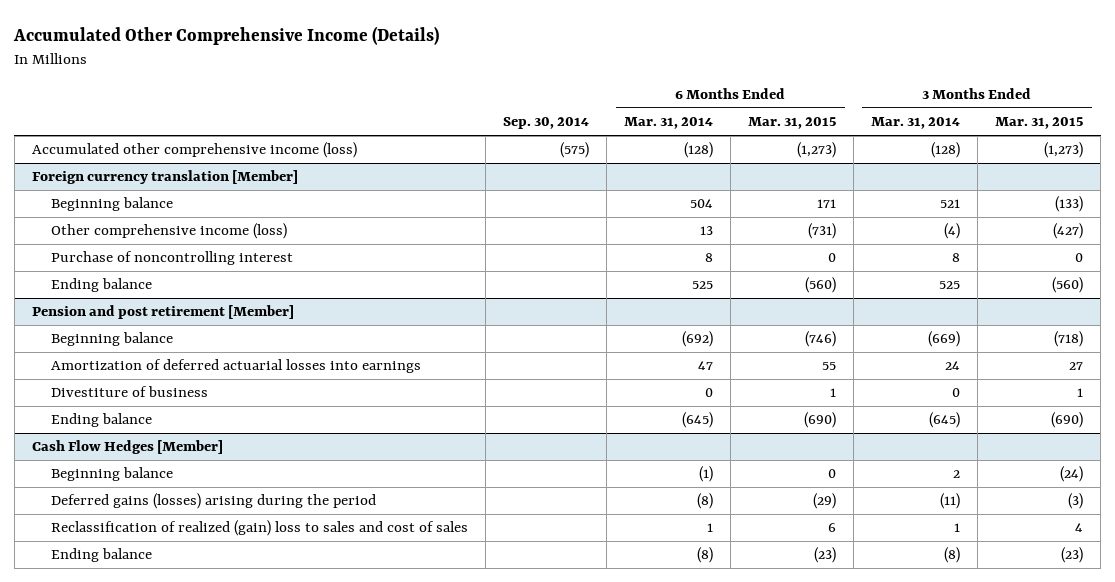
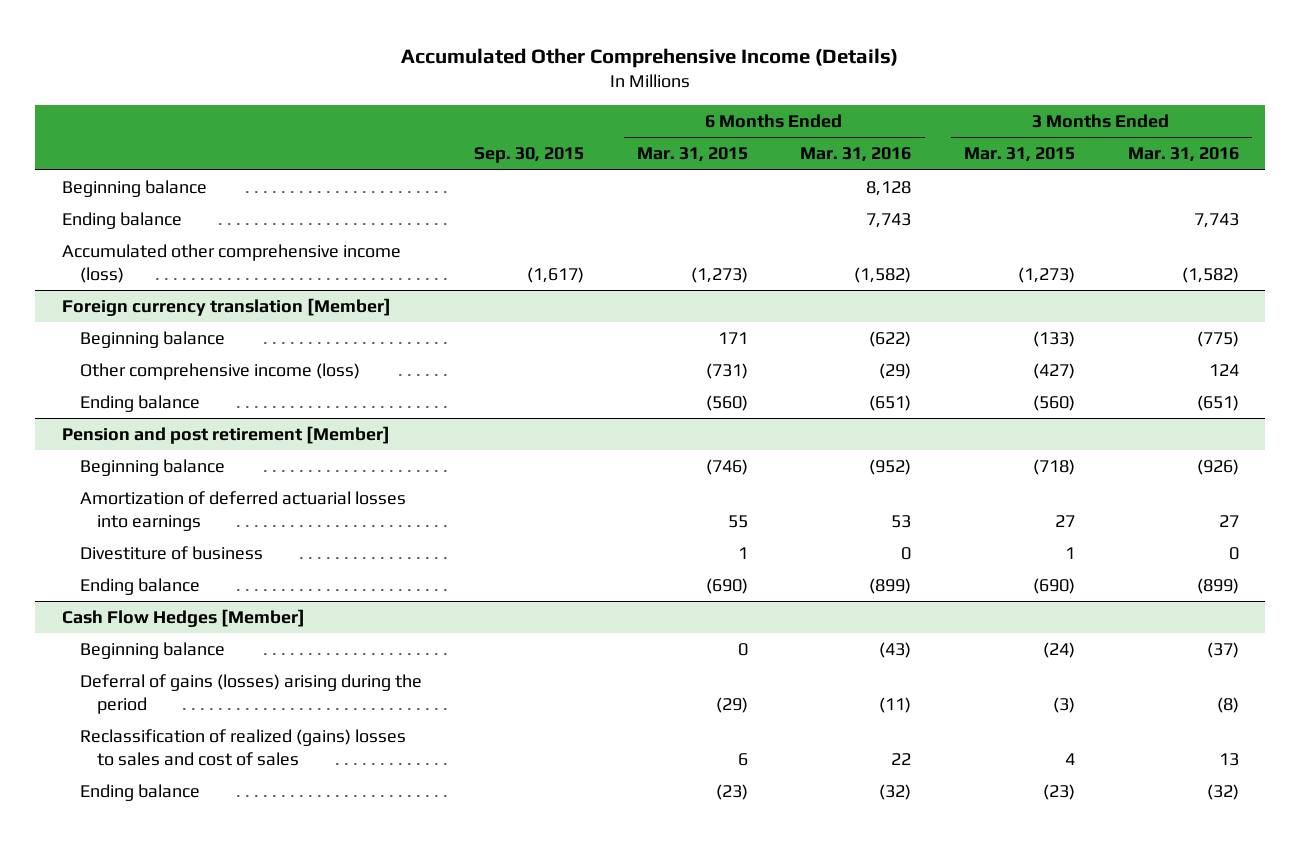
[503,117,590,130] Sep. 30, 2014 -> none
[624,117,714,130] Mar. 31, 2014 -> none
[871,117,961,130] Mar. 31, 2014 -> none
none -> [474,147,585,164] Sep. 30, 2015
none -> [800,147,912,163] Mar. 31, 2016
none -> [1127,147,1239,163] Mar. 31, 2016
none -> [61,179,207,197] Beginning balance
none -> [61,211,182,229] Ending balance
[51,251,294,266] Purchase of noncontrolling interest -> none
[51,493,377,510] Deferred gains (losses) arising during the period -> [79,673,422,714] Deferral of gains (losses) arising during the period
[51,520,469,537] Reclassification of realized (gain) loss to sales and cost of sales -> [79,728,406,766] Reclassification of realized (gains) losses to sales and cost of sales

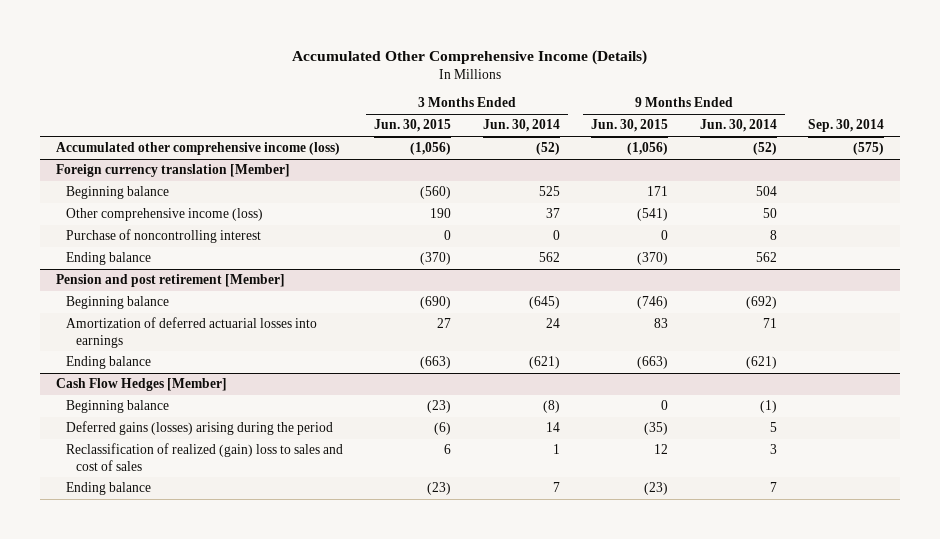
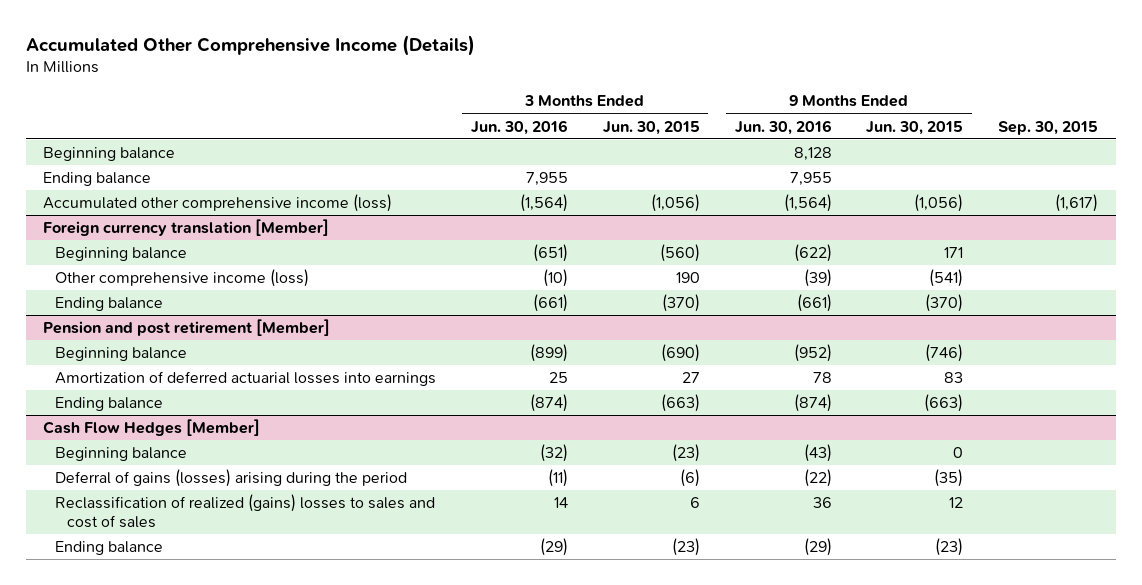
[482,119,560,133] Jun. 30, 2014 -> none
[699,119,777,133] Jun. 30, 2014 -> none
[808,119,885,133] Sep. 30, 2014 -> none
none -> [470,119,568,135] Jun. 30, 2016
none -> [734,119,832,135] Jun. 30, 2016
none -> [998,120,1099,135] Sep. 30, 2015
none -> [43,147,176,162] Beginning balance
none -> [43,172,152,187] Ending balance
[65,229,261,244] Purchase of noncontrolling interest -> none
[65,421,333,436] Deferred gains (losses) arising during the period -> [54,469,407,488] Deferral of gains (losses) arising during the period
[65,443,343,471] Reclassification of realized (gain) loss to sales and cost of sales -> [54,494,435,528] Reclassification of realized (gains) losses to sales and cost of sales

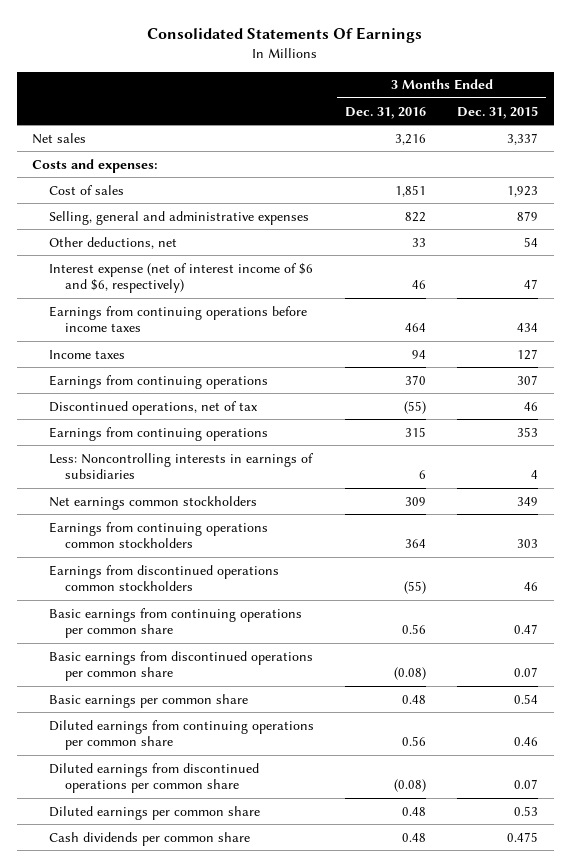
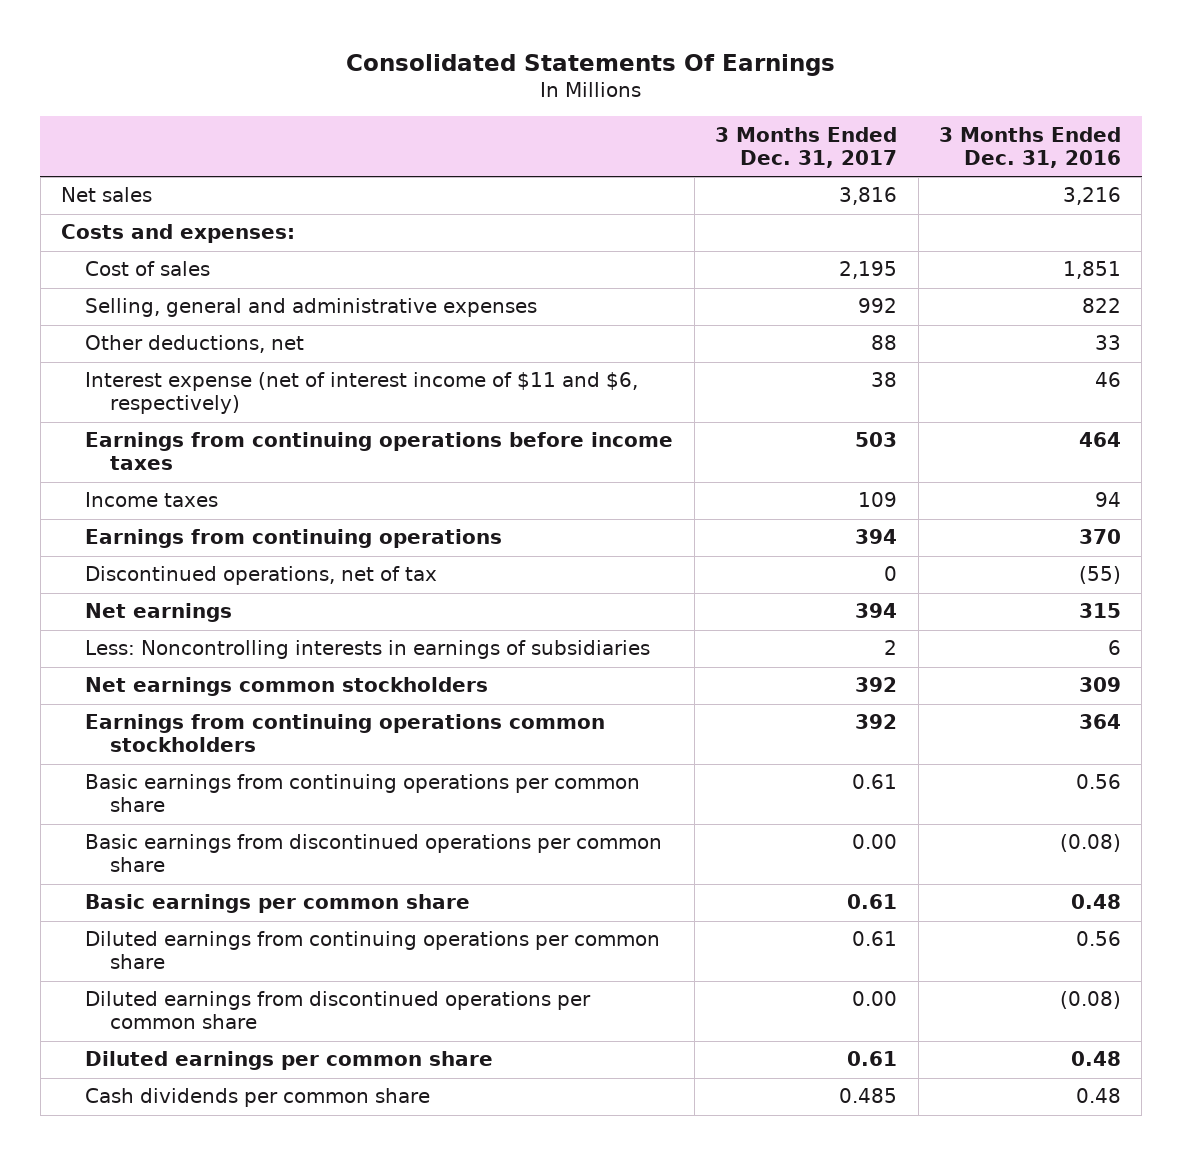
[457,105,539,119] Dec. 31, 2015 -> none
none -> [715,126,898,168] 3 Months Ended Dec. 31, 2017
[48,262,313,294] Interest expense (net of interest income of $6 and $6, respectively) -> [85,372,639,415] Interest expense (net of interest income of $11 and $6, respectively)
[48,426,268,441] Earnings from continuing operations -> [85,603,233,623] Net earnings
[48,564,279,592] Earnings from discontinued operations common stockholders -> none

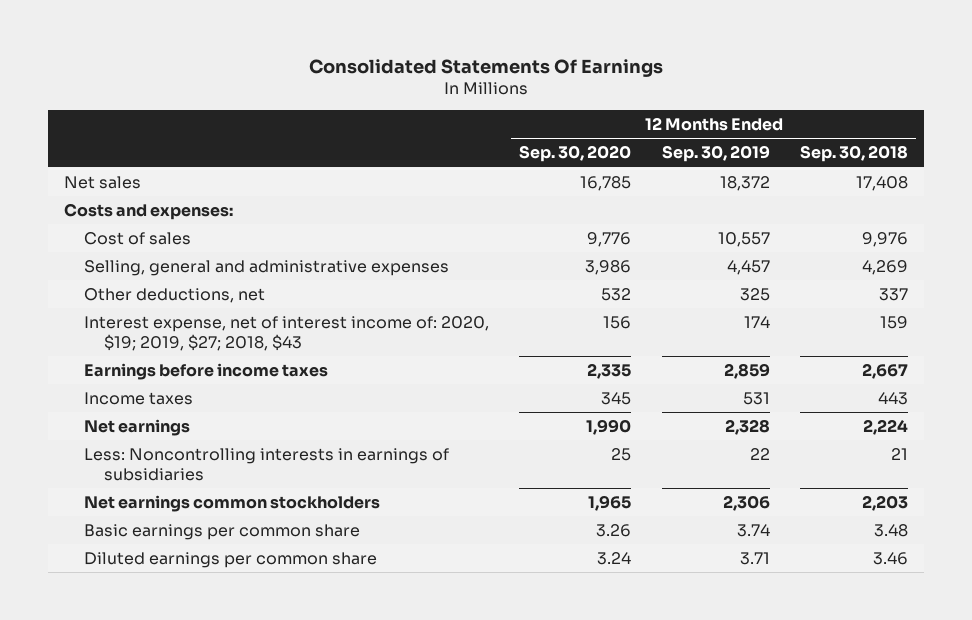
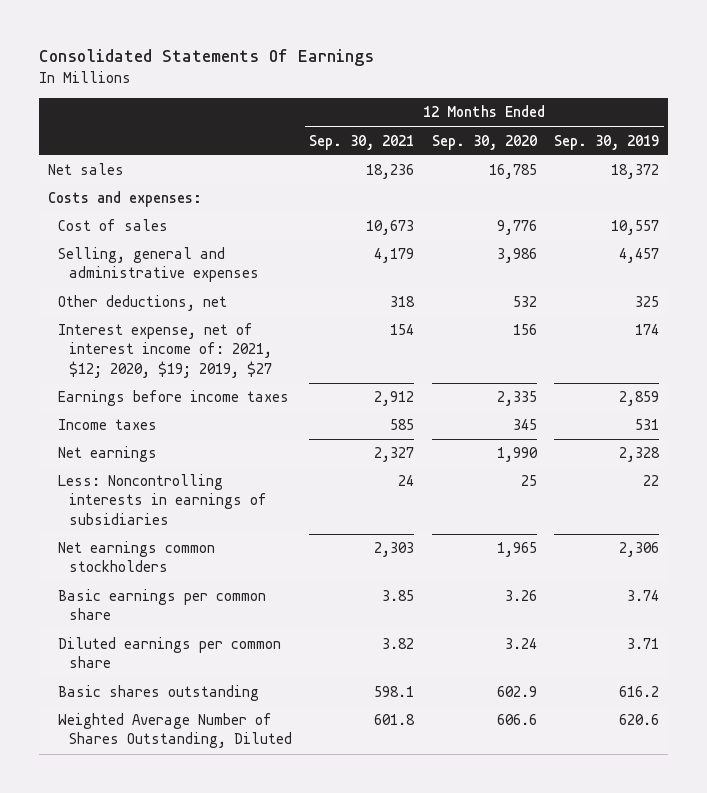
[800,145,909,163] Sep. 30, 2018 -> none
none -> [309,134,415,150] Sep. 30, 2021
[83,315,489,351] Interest expense, net of interest income of: 2020, $19; 2019, $27; 2018, $43 -> [58,323,272,378] Interest expense, net of interest income of: 2021, $12; 2020, $19; 2019, $27
none -> [58,685,260,702] Basic shares outstanding
none -> [58,713,292,749] Weighted Average Number of Shares Outstanding, Diluted

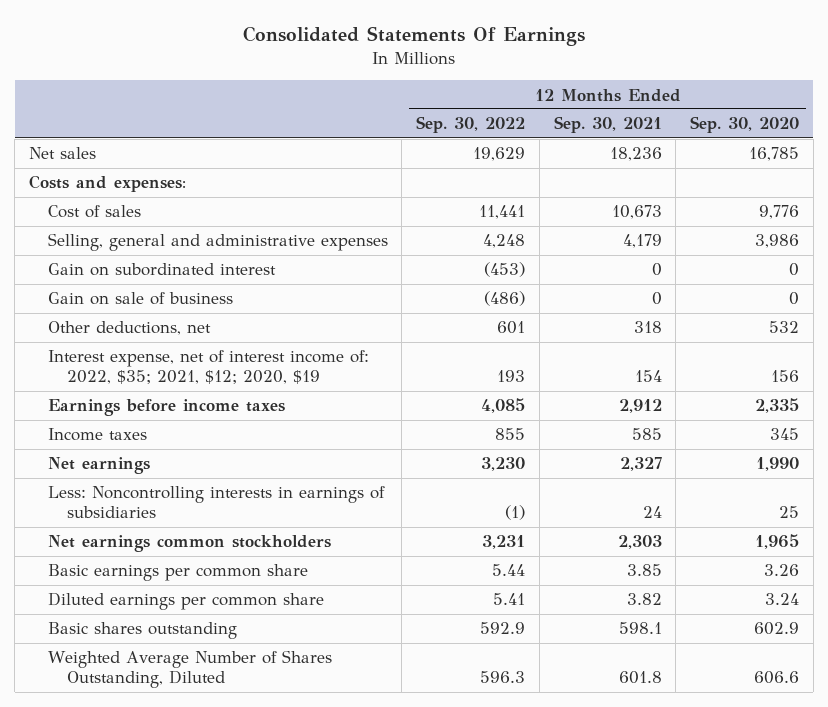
[554,134,660,150] Sep. 30, 2019 -> none
none -> [416,116,526,134] Sep. 30, 2022
none -> [47,263,276,277] Gain on subordinated interest
none -> [47,292,233,306] Gain on sale of business
[58,323,272,378] Interest expense, net of interest income of: 2021, $12; 2020, $19; 2019, $27 -> [47,350,369,385] Interest expense, net of interest income of: 2022, $35; 2021, $12; 2020, $19

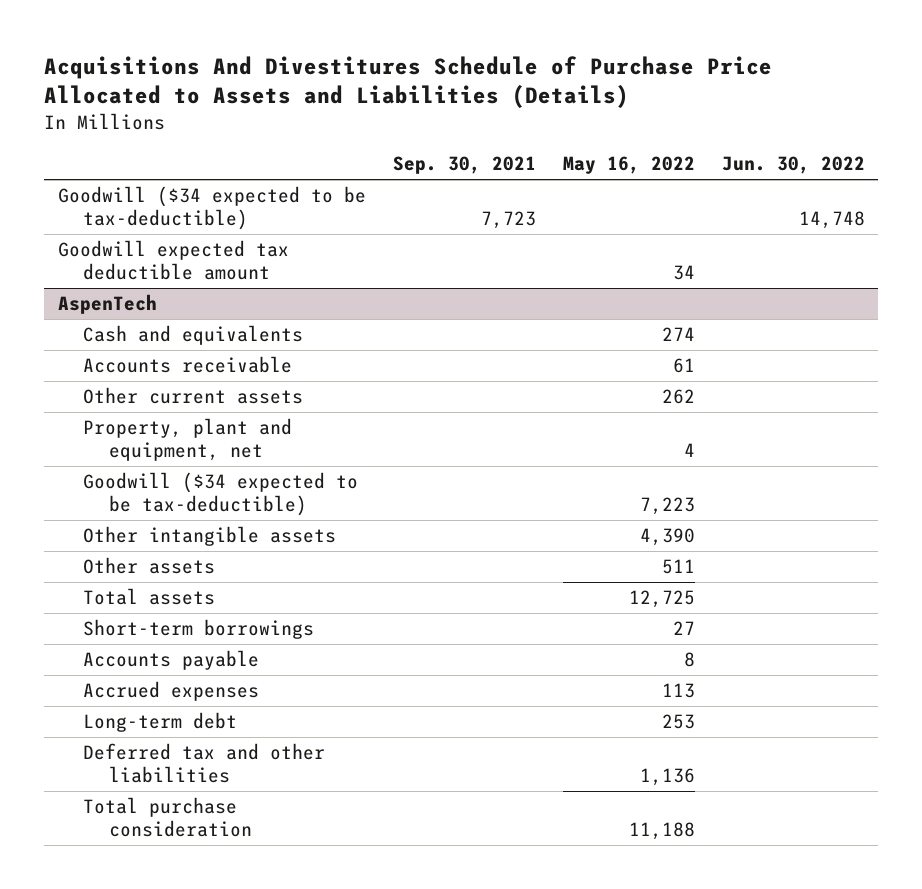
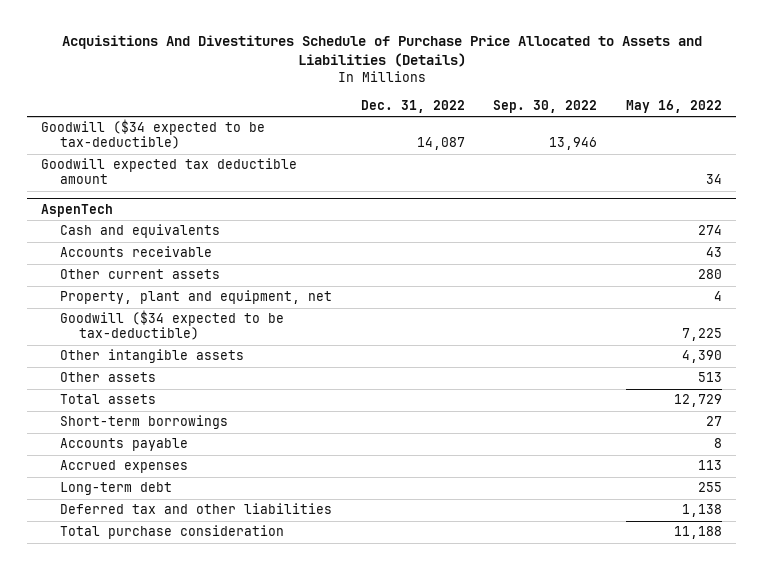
[392,156,536,175] Sep. 30, 2021 -> none
[721,156,865,175] Jun. 30, 2022 -> none
none -> [360,99,465,113] Dec. 31, 2022
none -> [493,99,598,113] Sep. 30, 2022
[672,358,695,374] 61 -> [705,247,722,258] 43
[661,389,695,405] 262 -> [697,269,722,280] 280
[639,496,695,515] 7,223 -> [681,328,722,342] 7,225
[661,559,695,575] 511 -> [697,372,722,383] 513
[628,590,695,609] 12,725 -> [673,394,722,408] 12,729
[661,714,695,730] 253 -> [697,482,722,493] 255
[639,767,695,786] 1,136 -> [681,504,722,518] 1,138

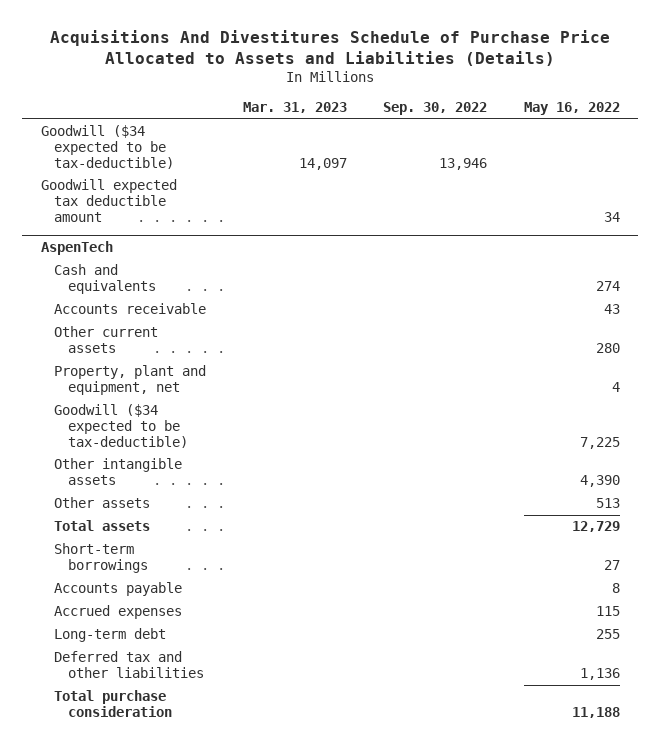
[360,99,465,113] Dec. 31, 2022 -> none
none -> [242,102,347,114] Mar. 31, 2023
[697,460,722,471] 113 -> [596,606,621,617] 115
[681,504,722,518] 1,138 -> [580,668,621,681] 1,136

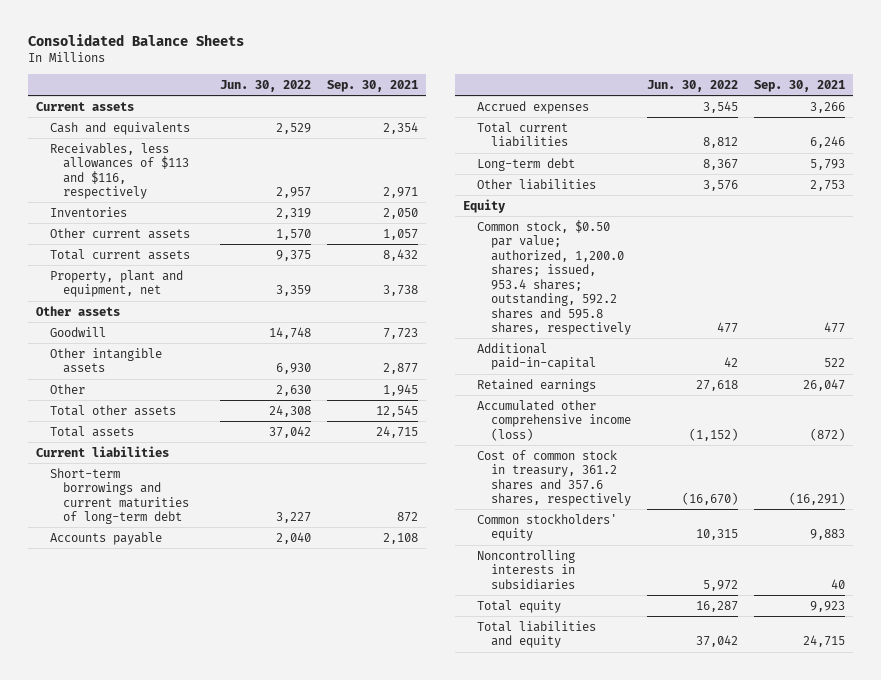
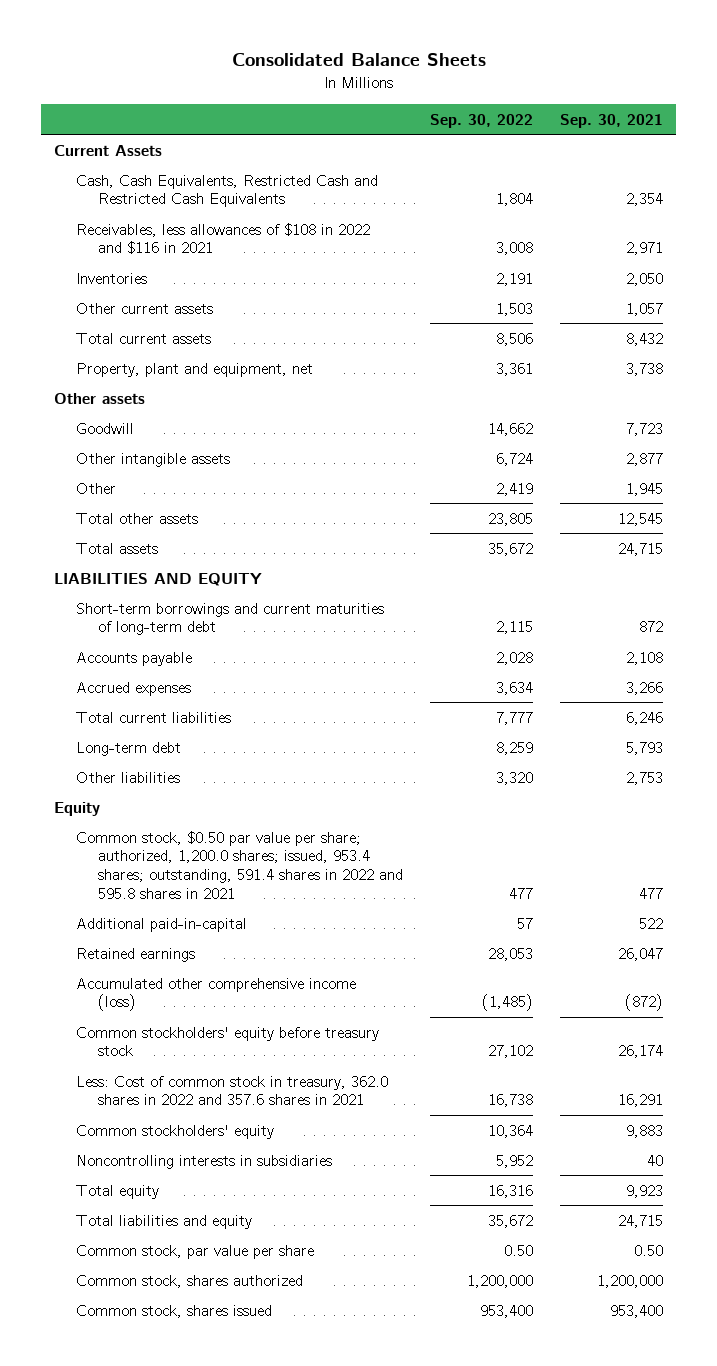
[219,79,311,92] Jun. 30, 2022 -> none
none -> [430,113,534,128] Sep. 30, 2022
[35,101,134,111] Current assets -> [54,144,163,156] Current Assets
[49,121,190,135] Cash and equivalents -> [76,174,379,208] Cash, Cash Equivalents, Restricted Cash and Restricted Cash Equivalents
[49,142,190,200] Receivables, less allowances of $113 and $116, respectively -> [76,222,371,255] Receivables, less allowances of $108 in 2022 and $116 in 2021
[35,445,169,457] Current liabilities -> none
none -> [54,572,263,586] LIABILITIES AND EQUITY
[477,219,632,336] Common stock, $0.50 par value; authorized, 1,200.0 shares; issued, 953.4 shares; outstanding, 592.2 shares and 595.8 shares, respectively -> [76,830,404,899] Common stock, $0.50 par value per share; authorized, 1,200.0 shares; issued, 953.4 shares; outstanding, 591.4 shares in 2022 and 595.8 shares in 2021
none -> [76,1026,380,1057] Common stockholders' equity before treasury stock
[477,449,632,507] Cost of common stock in treasury, 361.2 shares and 357.6 shares, respectively -> [76,1075,389,1106] Less: Cost of common stock in treasury, 362.0 shares in 2022 and 357.6 shares in 2021
[789,492,846,506] (16,291) -> [617,1094,663,1108] 16,291
none -> [76,1244,315,1259] Common stock, par value per share
none -> [76,1274,304,1288] Common stock, shares authorized
none -> [76,1304,273,1318] Common stock, shares issued

